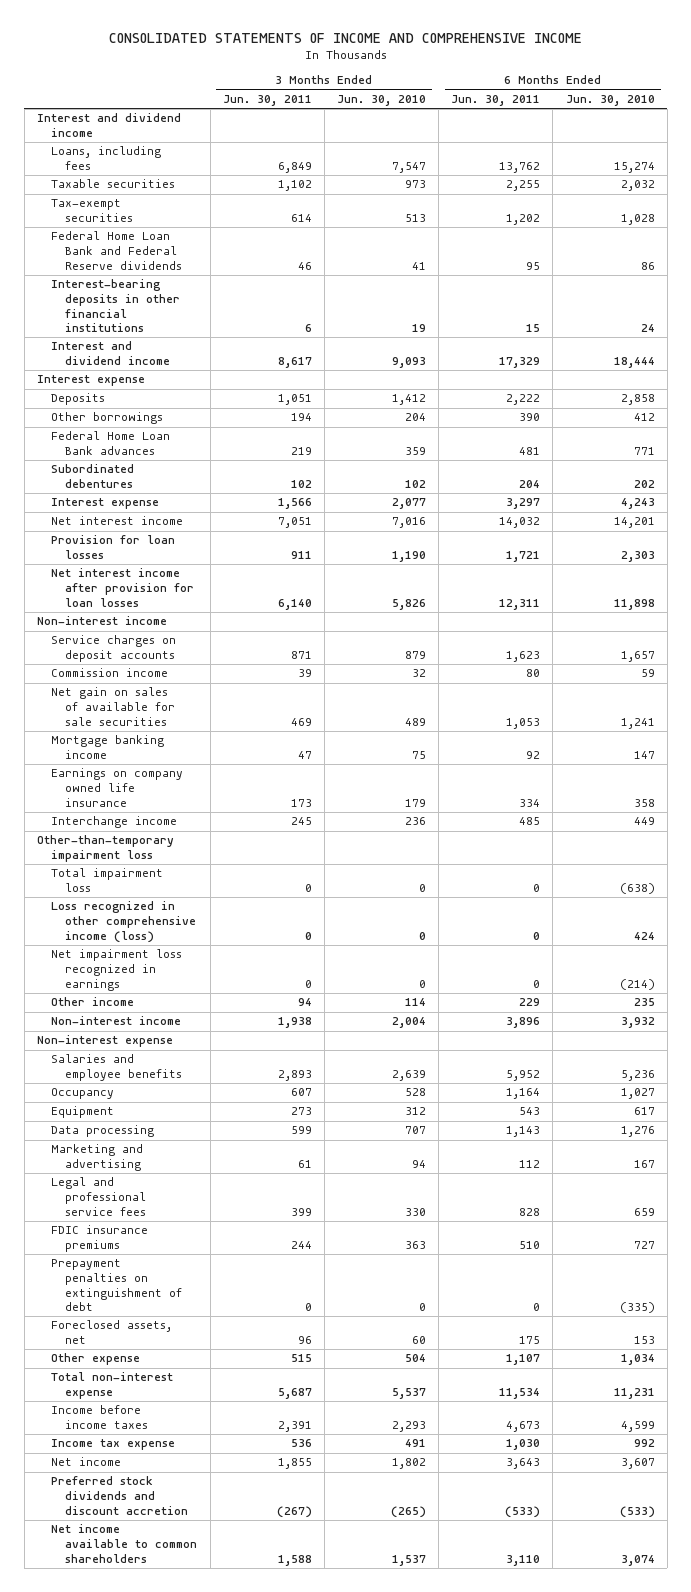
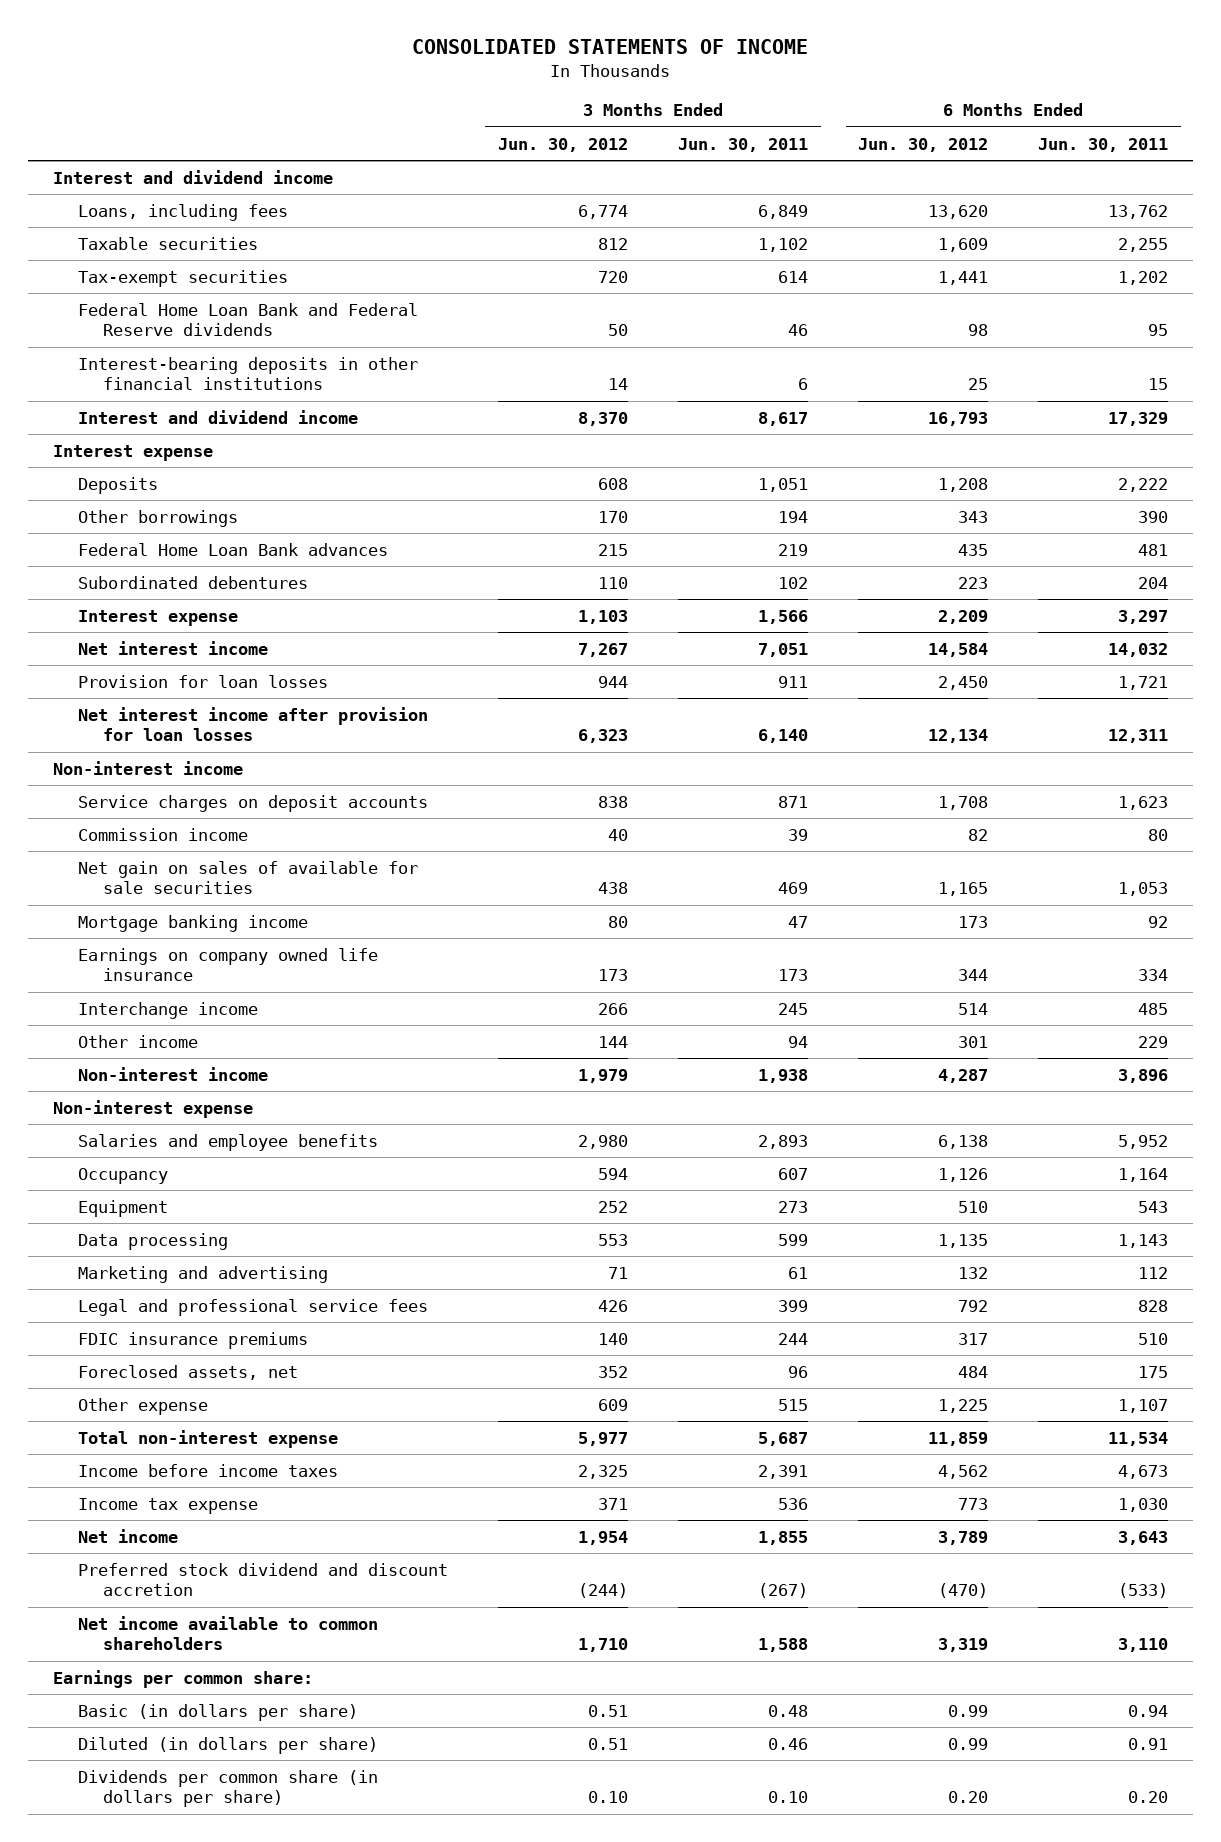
[108,32,582,43] CONSOLIDATED STATEMENTS OF INCOME AND COMPREHENSIVE INCOME -> [412,38,809,54] CONSOLIDATED STATEMENTS OF INCOME
[337,95,427,107] Jun. 30, 2010 -> none
[565,95,655,107] Jun. 30, 2010 -> none
none -> [497,137,628,152] Jun. 30, 2012
none -> [858,137,989,152] Jun. 30, 2012
[36,835,174,863] Other-than-temporary impairment loss -> none
[51,868,164,893] Total impairment loss -> none
[51,901,197,943] Loss recognized in other comprehensive income (loss) -> none
[51,949,183,991] Net impairment loss recognized in earnings -> none
[51,1259,183,1312] Prepayment penalties on extinguishment of debt -> none
[51,1476,189,1515] Preferred stock dividends and discount accretion -> [77,1562,448,1597] Preferred stock dividend and discount accretion
none -> [52,1669,313,1688] Earnings per common share:
none -> [77,1703,358,1721] Basic (in dollars per share)
none -> [77,1736,378,1754] Diluted (in dollars per share)
none -> [77,1769,378,1808] Dividends per common share (in dollars per share)

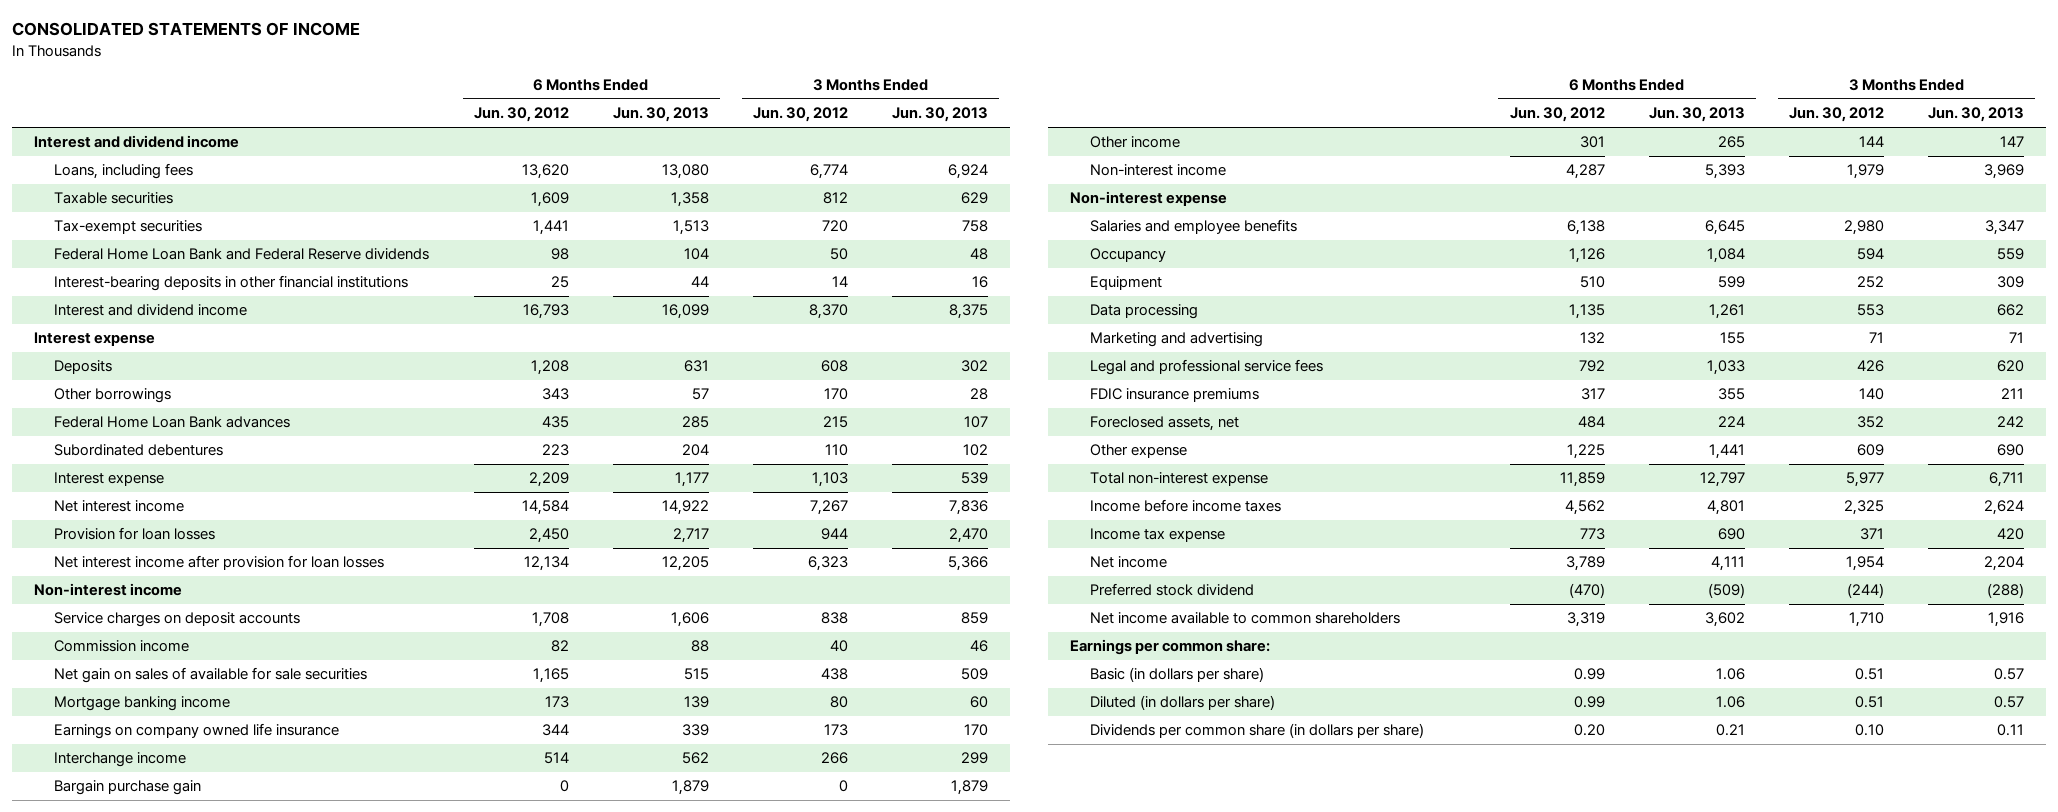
[677,137,808,152] Jun. 30, 2011 -> none
[1038,137,1169,152] Jun. 30, 2011 -> none
none -> [612,107,709,123] Jun. 30, 2013
none -> [892,107,989,123] Jun. 30, 2013
none -> [54,780,202,796] Bargain purchase gain
[77,1562,448,1597] Preferred stock dividend and discount accretion -> [1090,583,1255,597] Preferred stock dividend

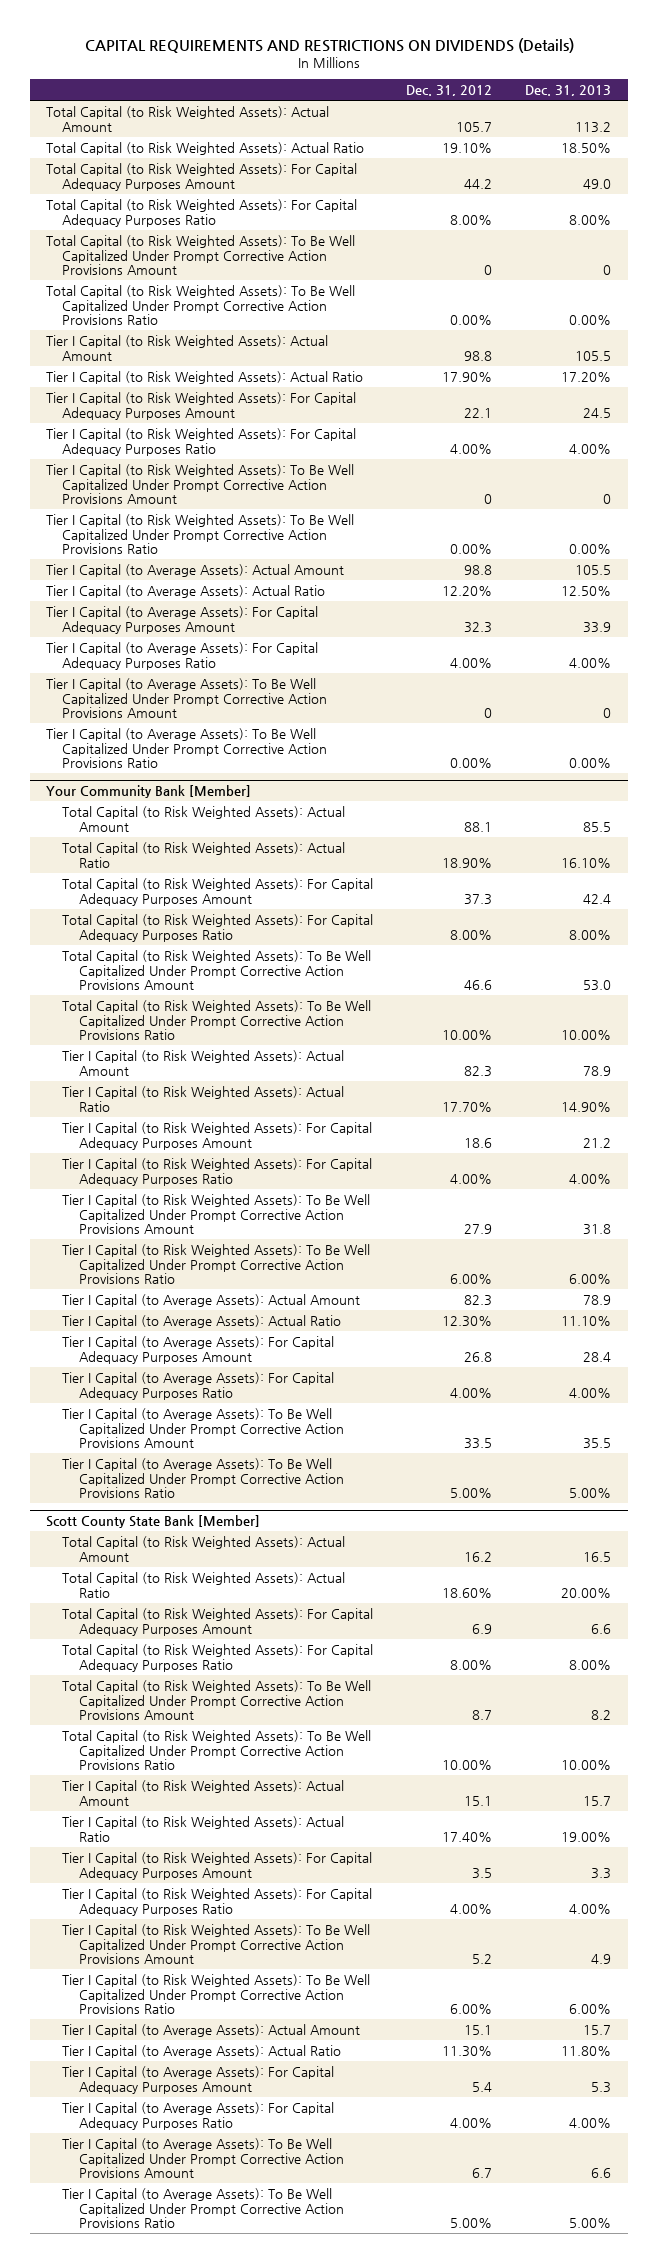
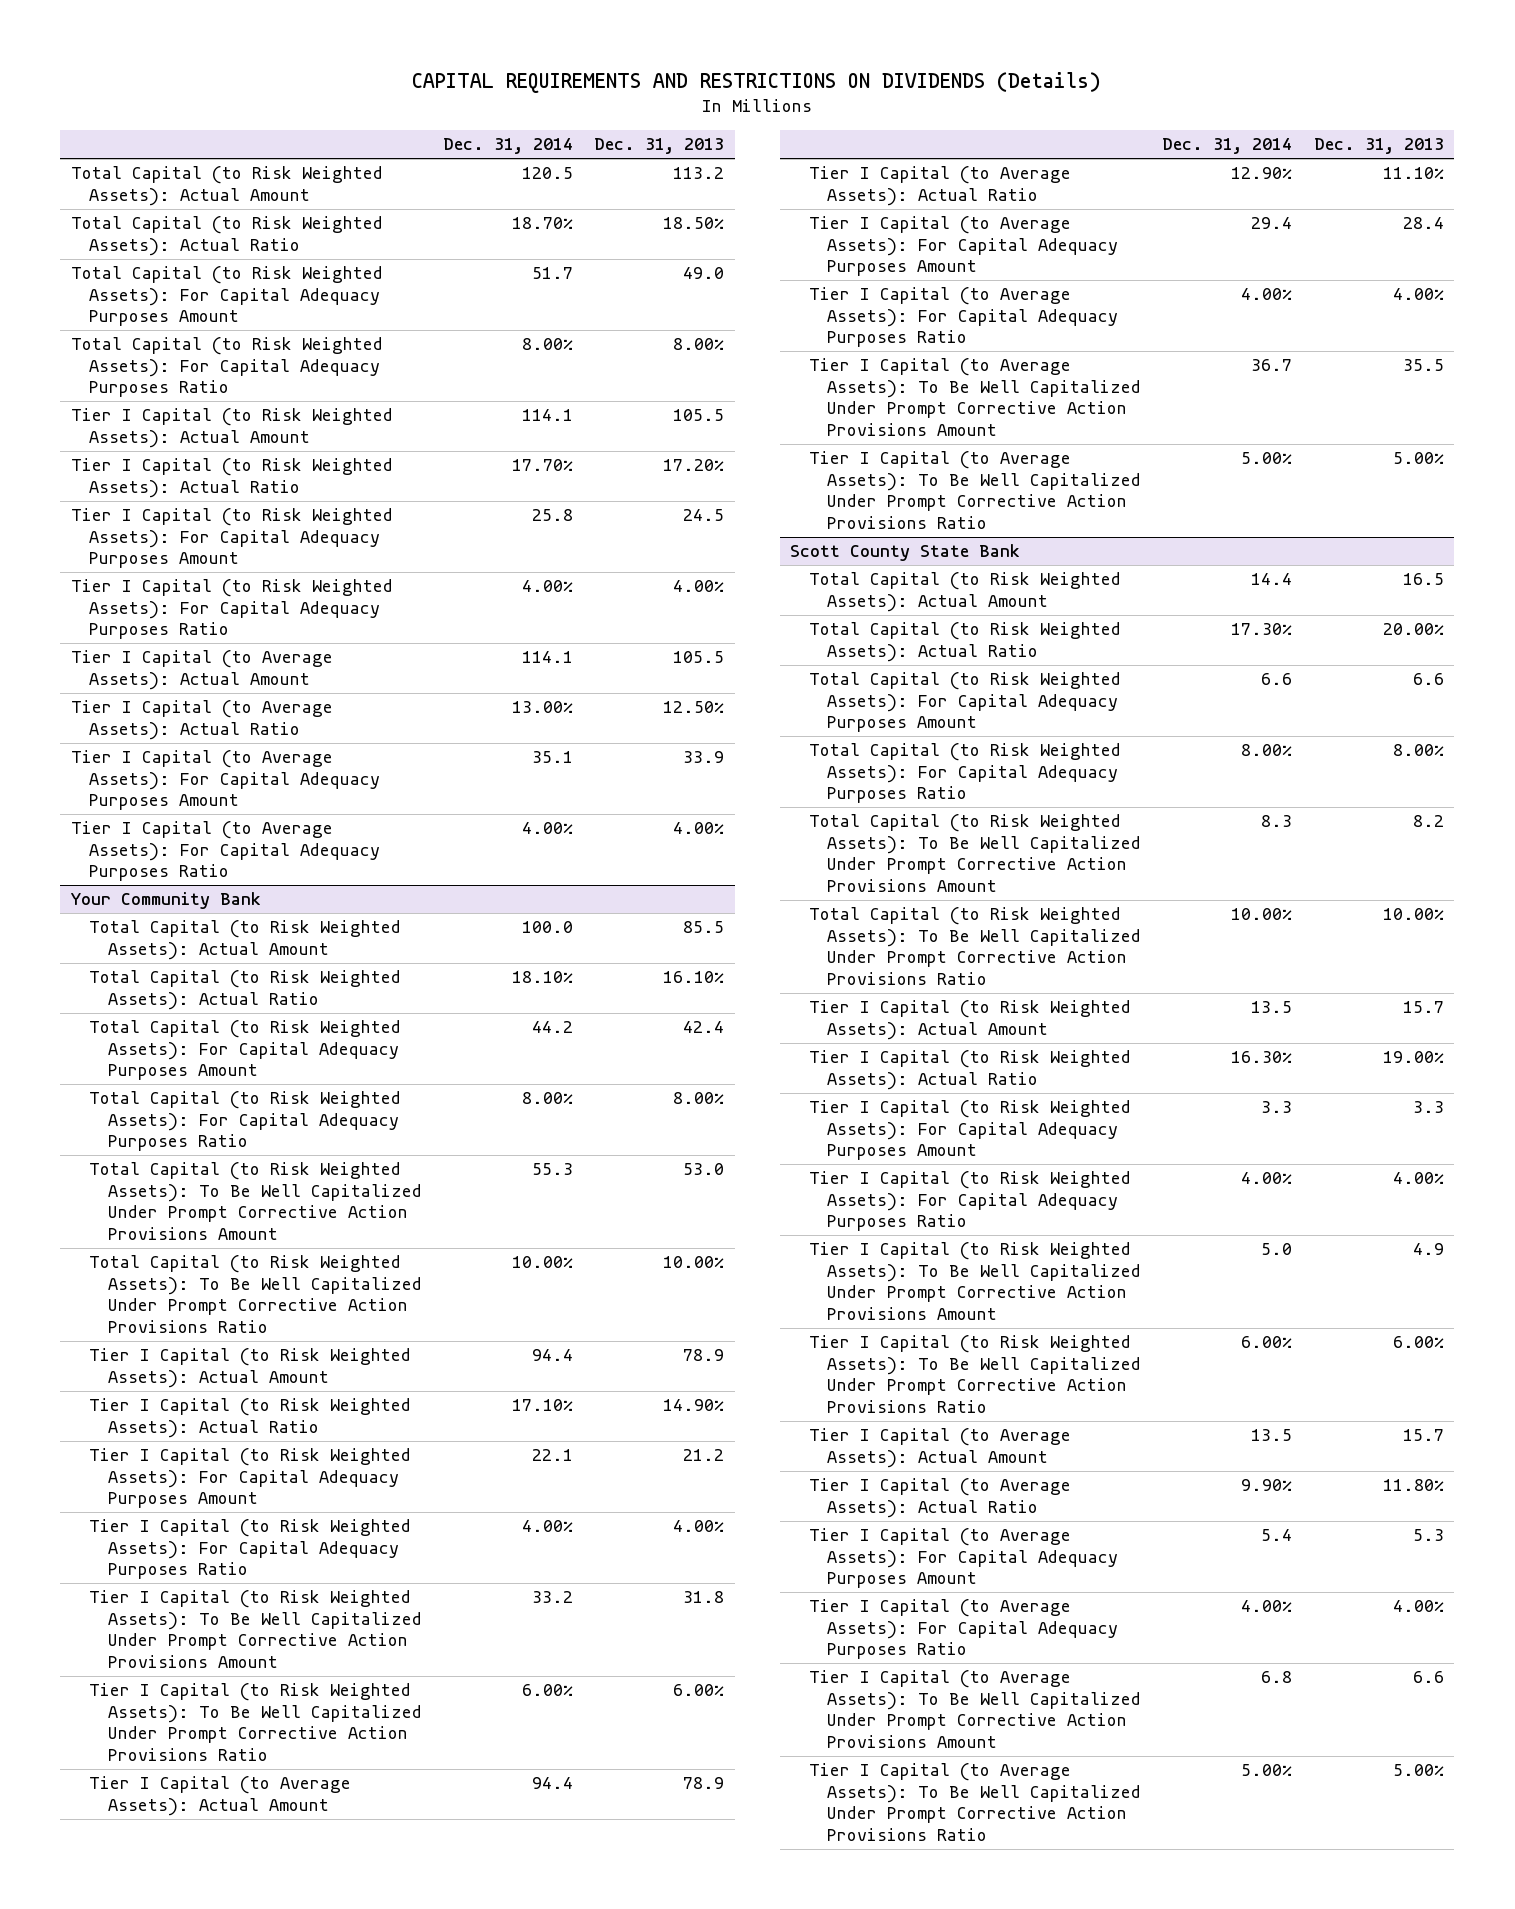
[406,85,493,97] Dec. 31, 2012 -> none
none -> [443,138,574,155] Dec. 31, 2014
[46,235,356,276] Total Capital (to Risk Weighted Assets): To Be Well Capitalized Under Prompt Corrective Action Provisions Amount -> none
[46,285,356,326] Total Capital (to Risk Weighted Assets): To Be Well Capitalized Under Prompt Corrective Action Provisions Ratio -> none
[46,464,355,505] Tier I Capital (to Risk Weighted Assets): To Be Well Capitalized Under Prompt Corrective Action Provisions Amount -> none
[46,514,355,555] Tier I Capital (to Risk Weighted Assets): To Be Well Capitalized Under Prompt Corrective Action Provisions Ratio -> none
[46,678,328,719] Tier I Capital (to Average Assets): To Be Well Capitalized Under Prompt Corrective Action Provisions Amount -> none
[46,728,328,769] Tier I Capital (to Average Assets): To Be Well Capitalized Under Prompt Corrective Action Provisions Ratio -> none
[46,785,252,799] Your Community Bank [Member] -> [71,892,262,910] Your Community Bank
[46,1515,261,1529] Scott County State Bank [Member] -> [790,544,1021,562] Scott County State Bank

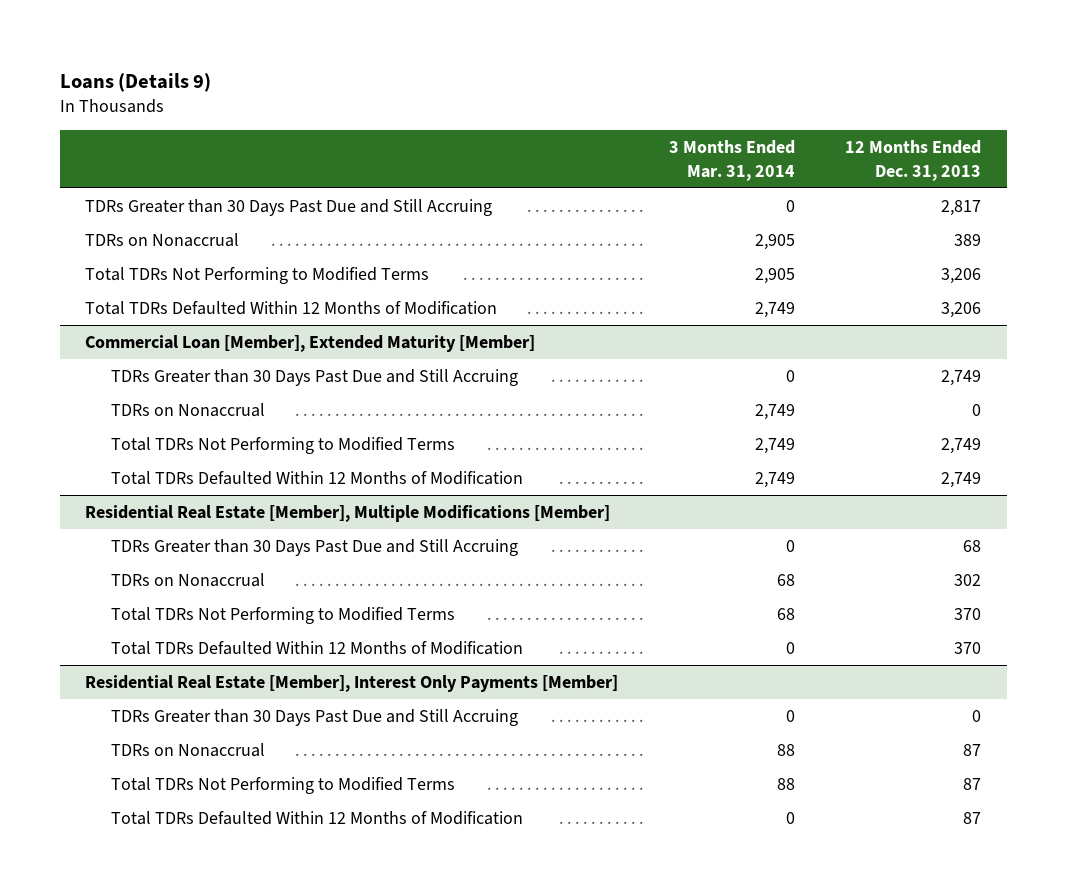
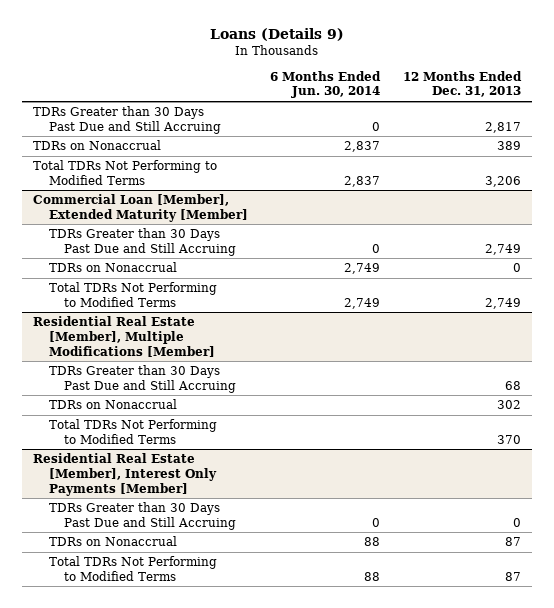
[668,140,795,181] 3 Months Ended Mar. 31, 2014 -> none
none -> [270,70,382,99] 6 Months Ended Jun. 30, 2014
[85,300,498,315] Total TDRs Defaulted Within 12 Months of Modification -> none
[110,470,523,485] Total TDRs Defaulted Within 12 Months of Modification -> none
[110,640,523,655] Total TDRs Defaulted Within 12 Months of Modification -> none
[110,810,523,825] Total TDRs Defaulted Within 12 Months of Modification -> none

